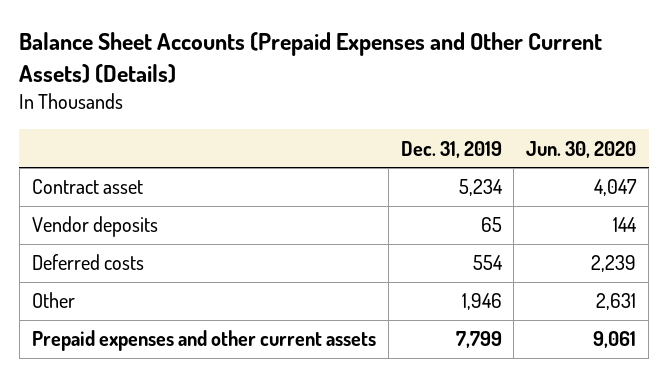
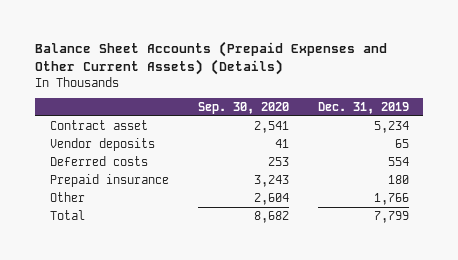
[526,140,637,158] Jun. 30, 2020 -> none
none -> [197,101,289,114] Sep. 30, 2020
none -> [49,173,169,187] Prepaid insurance
[461,293,502,311] 1,946 -> [373,192,409,205] 1,766
[31,330,376,352] Prepaid expenses and other current assets -> [49,209,85,220] Total

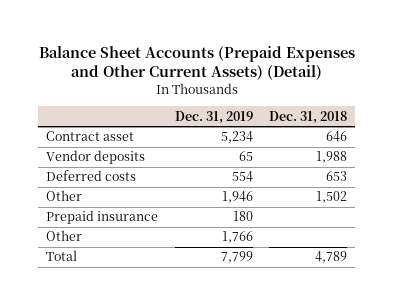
[35,41,388,76] Balance Sheet Accounts (Prepaid Expenses and Other Current Assets) (Details) -> [38,45,355,81] Balance Sheet Accounts (Prepaid Expenses and Other Current Assets) (Detail)
[197,101,289,114] Sep. 30, 2020 -> none
none -> [268,110,347,124] Dec. 31, 2018
none -> [46,190,83,202] Other

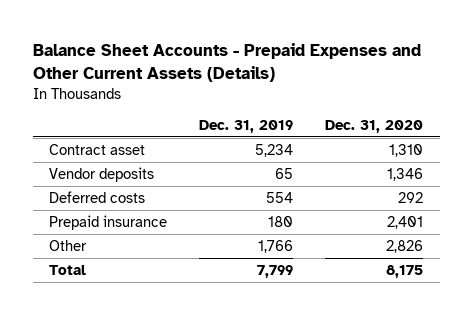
[38,45,355,81] Balance Sheet Accounts (Prepaid Expenses and Other Current Assets) (Detail) -> [33,42,422,82] Balance Sheet Accounts - Prepaid Expenses and Other Current Assets (Details)
[268,110,347,124] Dec. 31, 2018 -> none
none -> [325,120,424,134] Dec. 31, 2020
[46,190,83,202] Other -> none

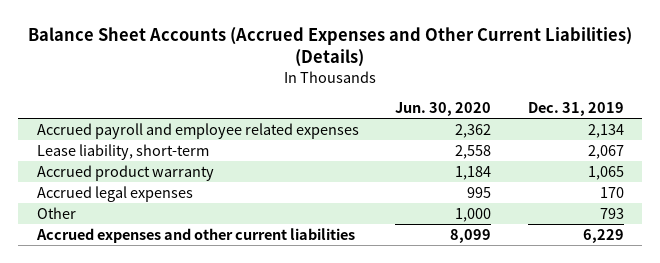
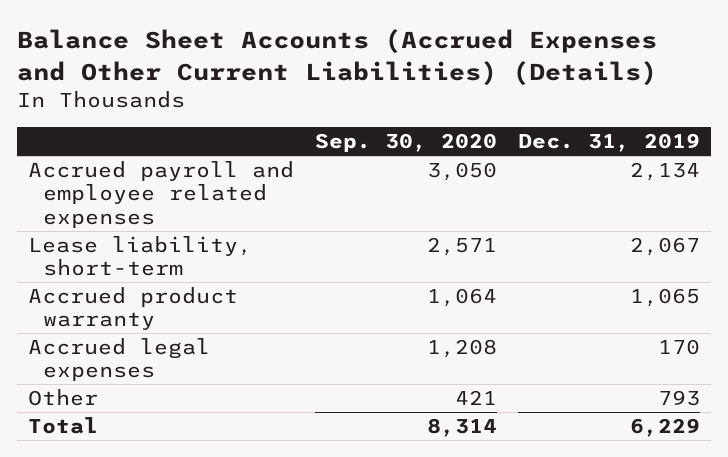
[395,101,492,116] Jun. 30, 2020 -> none
none -> [314,133,497,153] Sep. 30, 2020
[35,227,355,243] Accrued expenses and other current liabilities -> [27,417,98,435] Total

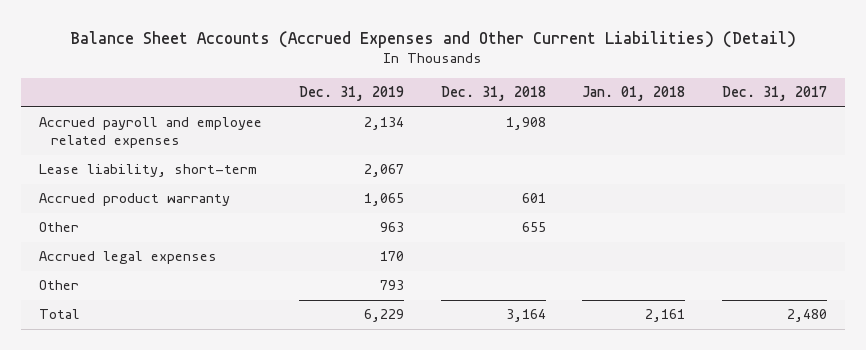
[17,29,658,86] Balance Sheet Accounts (Accrued Expenses and Other Current Liabilities) (Details) -> [70,30,797,48] Balance Sheet Accounts (Accrued Expenses and Other Current Liabilities) (Detail)
[314,133,497,153] Sep. 30, 2020 -> none
none -> [440,86,546,102] Dec. 31, 2018
none -> [582,86,686,102] Jan. 01, 2018
none -> [721,86,827,102] Dec. 31, 2017
none -> [39,222,80,233] Other

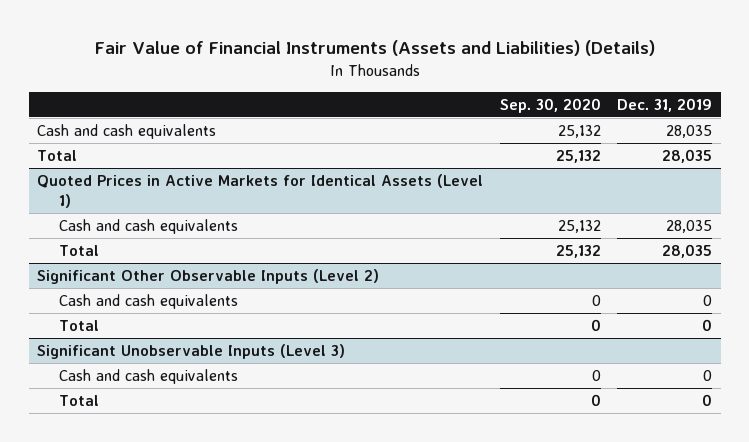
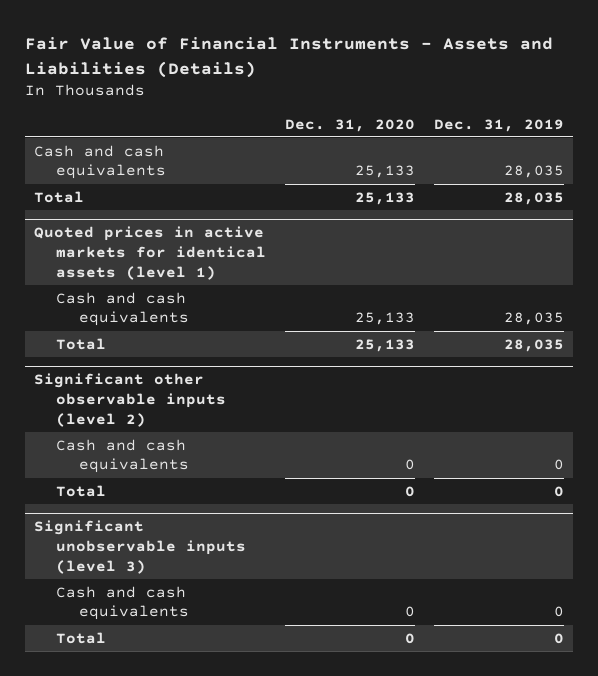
[94,39,655,56] Fair Value of Financial Instruments (Assets and Liabilities) (Details) -> [24,37,553,78] Fair Value of Financial Instruments - Assets and Liabilities (Details)
[499,97,601,113] Sep. 30, 2020 -> none
none -> [285,118,416,132] Dec. 31, 2020
[37,174,484,208] Quoted Prices in Active Markets for Identical Assets (Level 1) -> [34,226,267,280] Quoted prices in active markets for identical assets (level 1)
[37,269,380,285] Significant Other Observable Inputs (Level 2) -> [34,373,227,427] Significant other observable inputs (level 2)
[37,344,346,360] Significant Unobservable Inputs (Level 3) -> [34,520,247,574] Significant unobservable inputs (level 3)

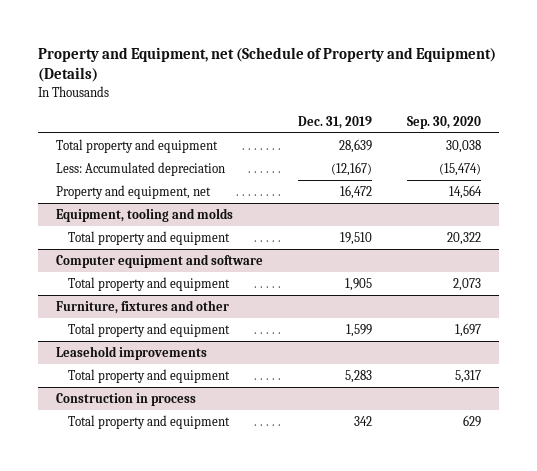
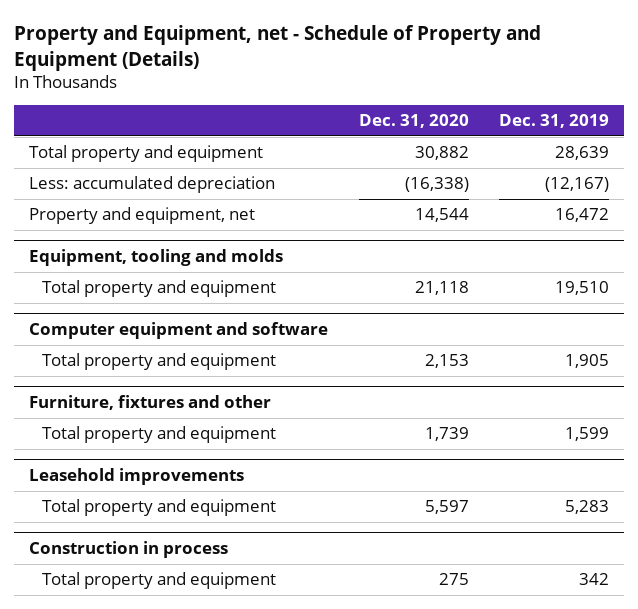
[38,46,497,83] Property and Equipment, net (Schedule of Property and Equipment) (Details) -> [13,24,541,71] Property and Equipment, net - Schedule of Property and Equipment (Details)
[407,115,482,129] Sep. 30, 2020 -> none
none -> [358,113,469,128] Dec. 31, 2020
[55,161,225,176] Less: Accumulated depreciation -> [29,176,276,194] Less: accumulated depreciation

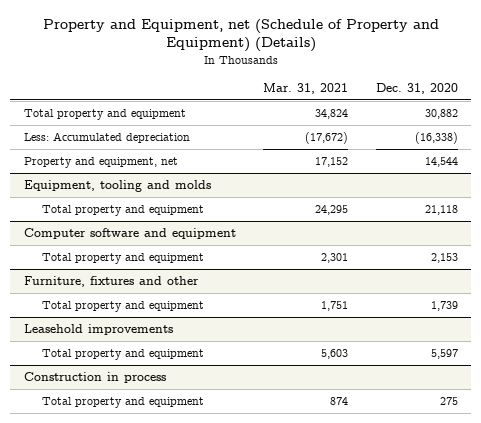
[13,24,541,71] Property and Equipment, net - Schedule of Property and Equipment (Details) -> [42,18,439,53] Property and Equipment, net (Schedule of Property and Equipment) (Details)
[498,113,609,128] Dec. 31, 2019 -> none
none -> [263,83,349,95] Mar. 31, 2021
[29,176,276,194] Less: accumulated depreciation -> [23,132,190,144] Less: Accumulated depreciation
[29,322,329,340] Computer equipment and software -> [23,228,236,240] Computer software and equipment

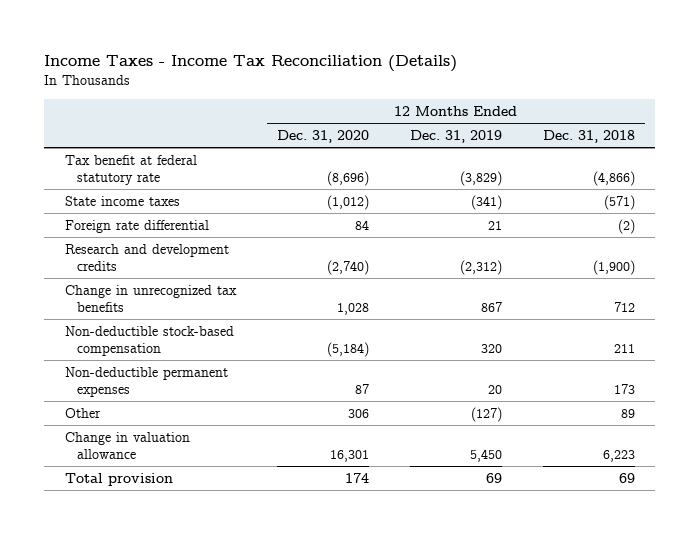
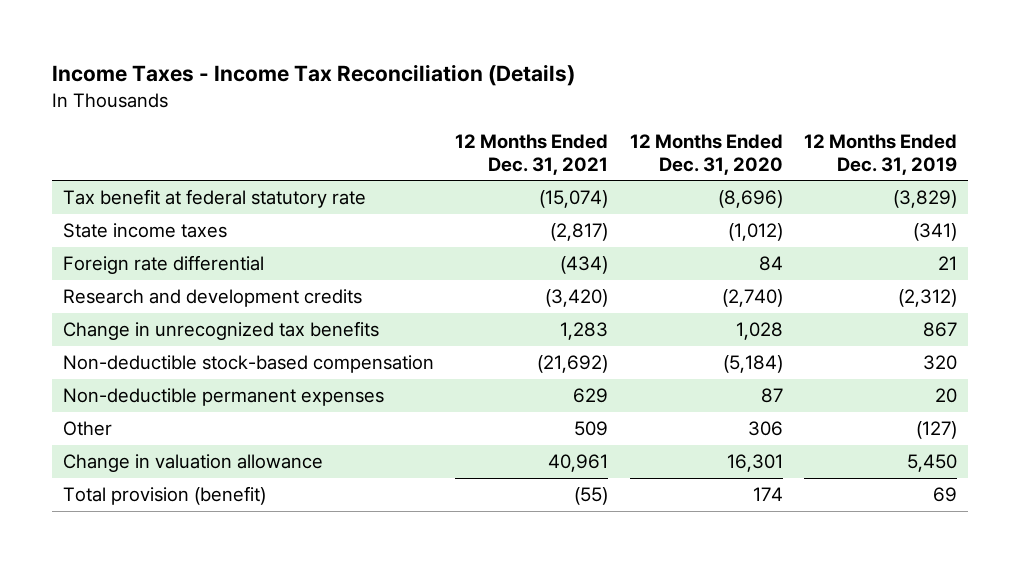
[542,129,635,143] Dec. 31, 2018 -> none
none -> [455,134,609,175] 12 Months Ended Dec. 31, 2021
[64,472,173,486] Total provision -> [62,485,266,505] Total provision (benefit)

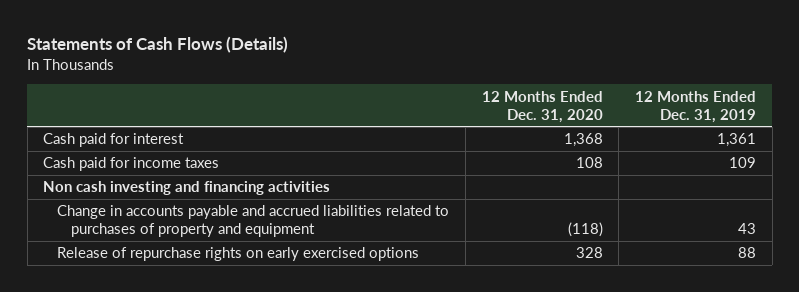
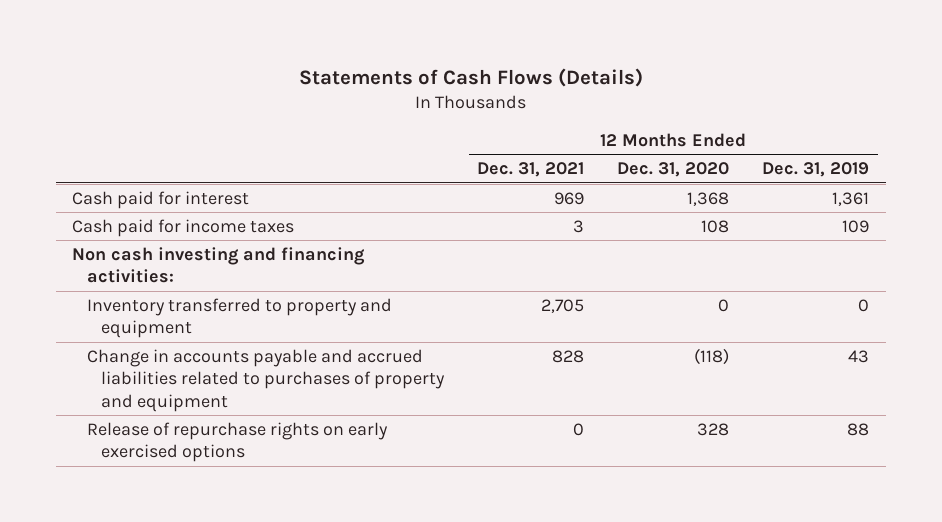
none -> [476,162,584,178] Dec. 31, 2021
[43,181,331,196] Non cash investing and financing activities -> [72,246,366,284] Non cash investing and financing activities:
none -> [86,297,392,339] Inventory transferred to property and equipment

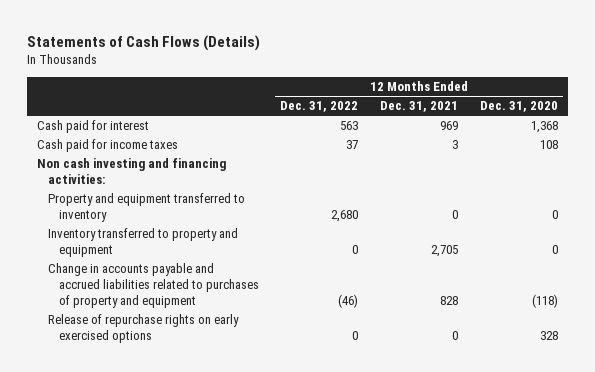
[762,162,870,178] Dec. 31, 2019 -> none
none -> [280,101,359,113] Dec. 31, 2022
none -> [48,193,246,223] Property and equipment transferred to inventory

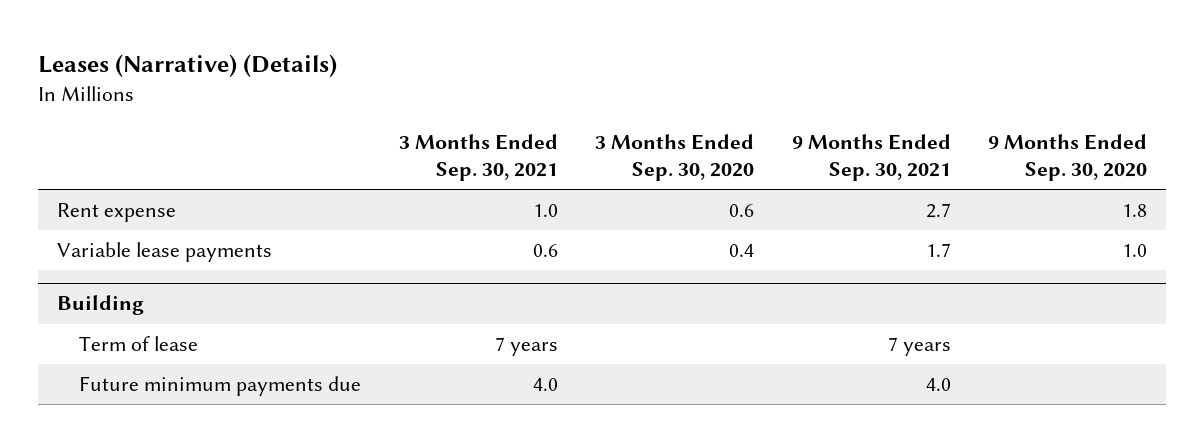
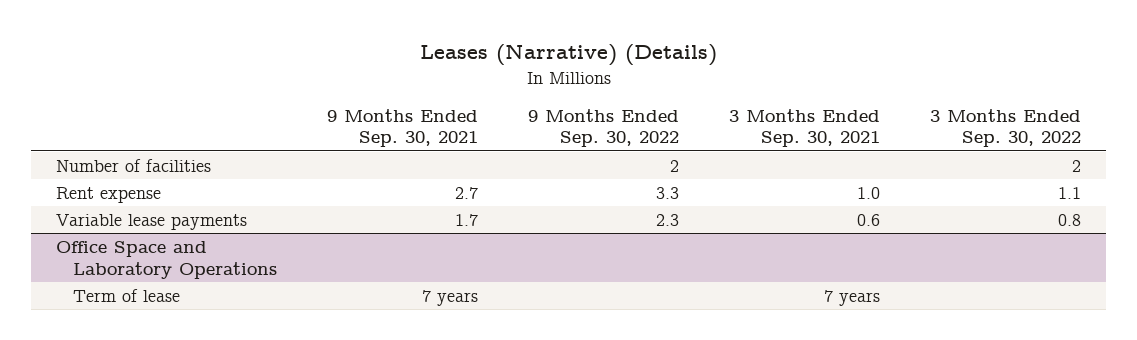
[595,134,755,181] 3 Months Ended Sep. 30, 2020 -> none
[988,134,1148,181] 9 Months Ended Sep. 30, 2020 -> none
none -> [528,108,680,148] 9 Months Ended Sep. 30, 2022
none -> [930,108,1082,148] 3 Months Ended Sep. 30, 2022
none -> [55,158,211,172] Number of facilities
[57,295,145,316] Building -> [55,240,278,279] Office Space and Laboratory Operations
[79,376,362,397] Future minimum payments due -> none

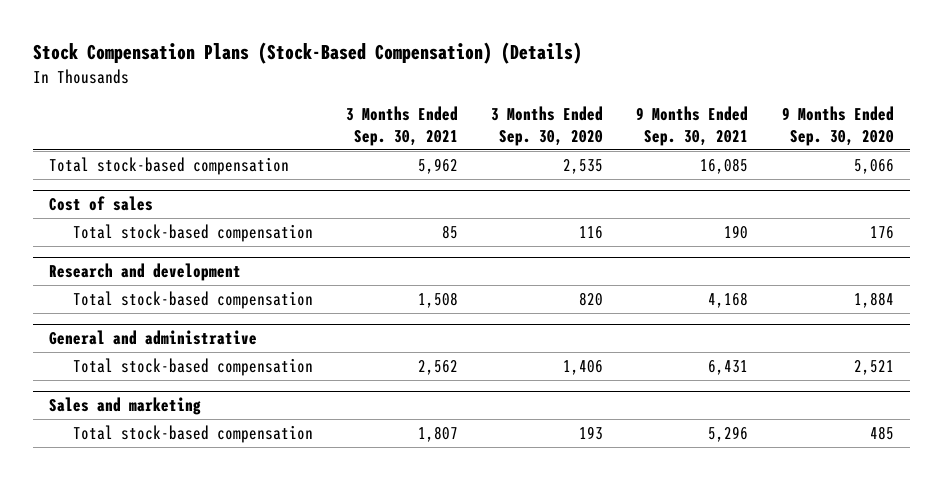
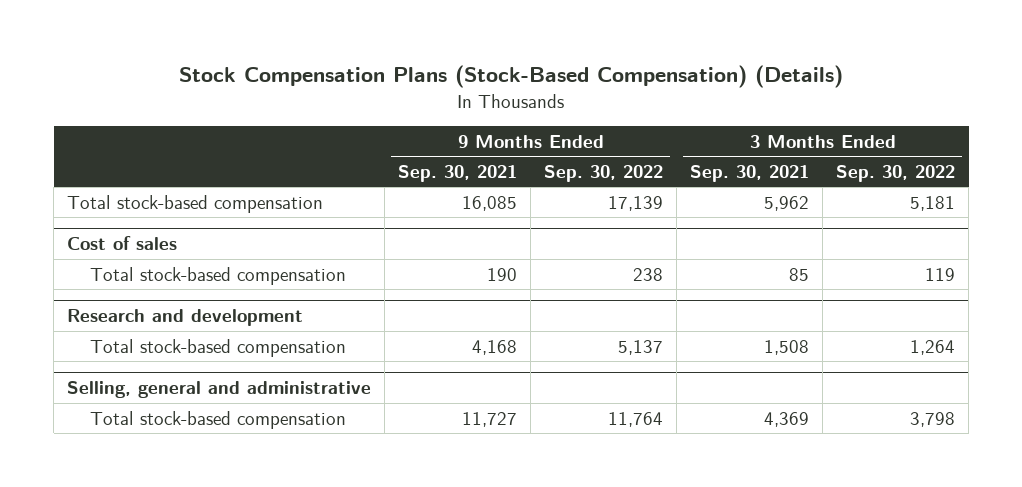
[491,105,604,146] 3 Months Ended Sep. 30, 2020 -> none
[781,105,894,146] 9 Months Ended Sep. 30, 2020 -> none
none -> [544,164,664,182] Sep. 30, 2022
none -> [836,164,956,182] Sep. 30, 2022
[49,396,202,415] Sales and marketing -> none
[72,424,313,443] Total stock-based compensation -> none
[49,329,258,345] General and administrative -> [67,381,372,399] Selling, general and administrative
[417,359,458,375] 2,562 -> [764,411,810,427] 4,369
[708,359,749,375] 6,431 -> [462,411,518,427] 11,727

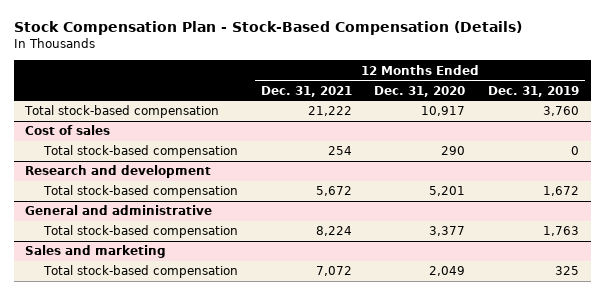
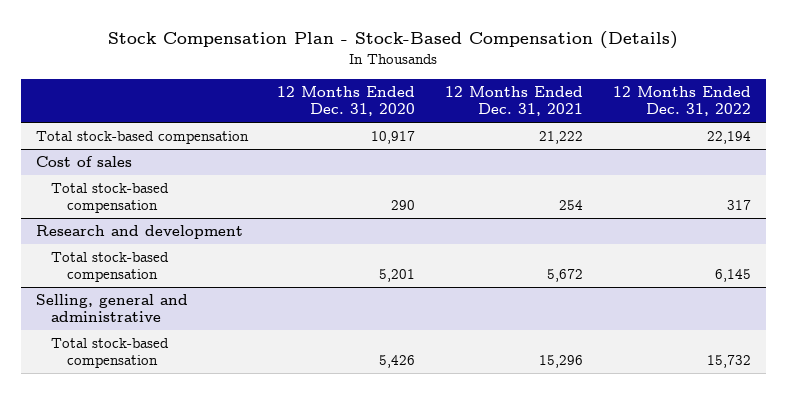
[488,85,580,97] Dec. 31, 2019 -> none
none -> [612,86,751,117] 12 Months Ended Dec. 31, 2022
[25,245,167,259] Sales and marketing -> none
[43,265,239,279] Total stock-based compensation -> none
[25,205,213,216] General and administrative -> [35,294,188,323] Selling, general and administrative
[315,226,352,237] 8,224 -> [539,355,584,369] 15,296
[429,226,466,237] 3,377 -> [379,355,416,369] 5,426

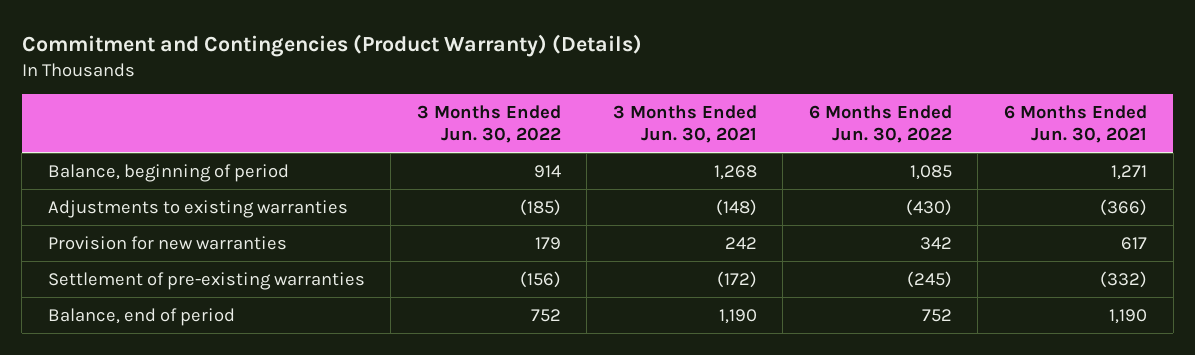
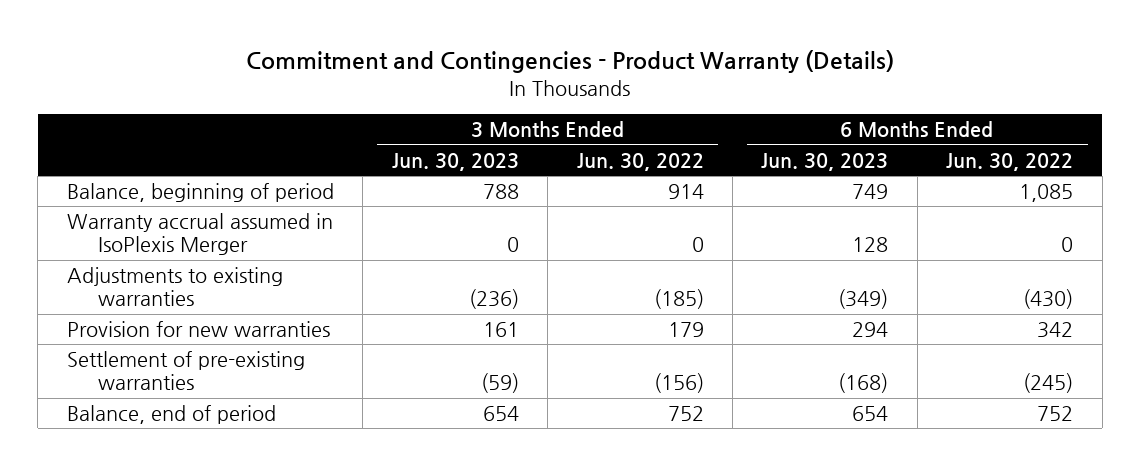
[21,33,642,57] Commitment and Contingencies (Product Warranty) (Details) -> [246,50,895,74] Commitment and Contingencies - Product Warranty (Details)
[612,105,757,144] 3 Months Ended Jun. 30, 2021 -> none
[1003,105,1147,144] 6 Months Ended Jun. 30, 2021 -> none
none -> [391,152,519,171] Jun. 30, 2023
none -> [761,152,889,171] Jun. 30, 2023
none -> [66,213,333,256] Warranty accrual assumed in IsoPlexis Merger

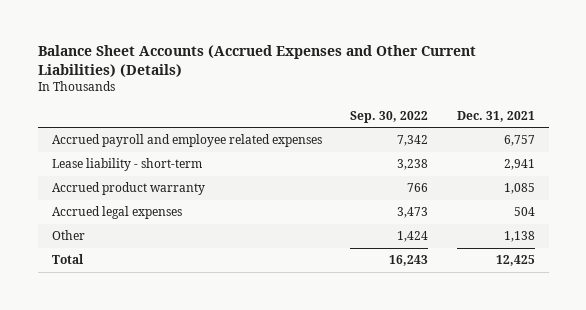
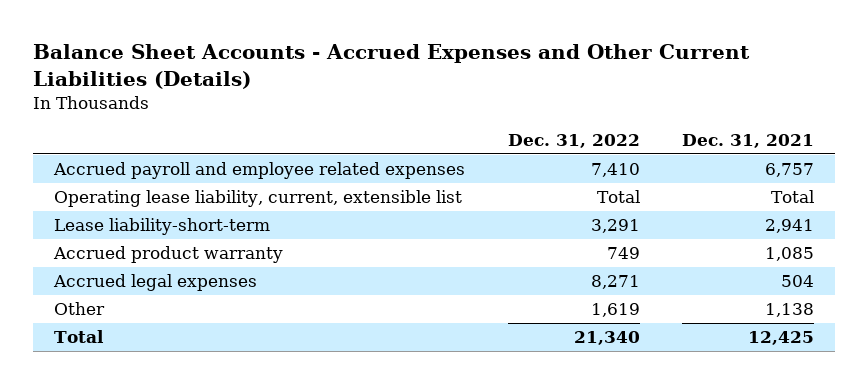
[37,45,476,78] Balance Sheet Accounts (Accrued Expenses and Other Current Liabilities) (Details) -> [32,44,750,89] Balance Sheet Accounts - Accrued Expenses and Other Current Liabilities (Details)
[350,110,429,123] Sep. 30, 2022 -> none
none -> [507,133,640,148] Dec. 31, 2022
none -> [53,190,462,208] Operating lease liability, current, extensible list
[51,158,202,172] Lease liability - short-term -> [53,218,270,236] Lease liability-short-term

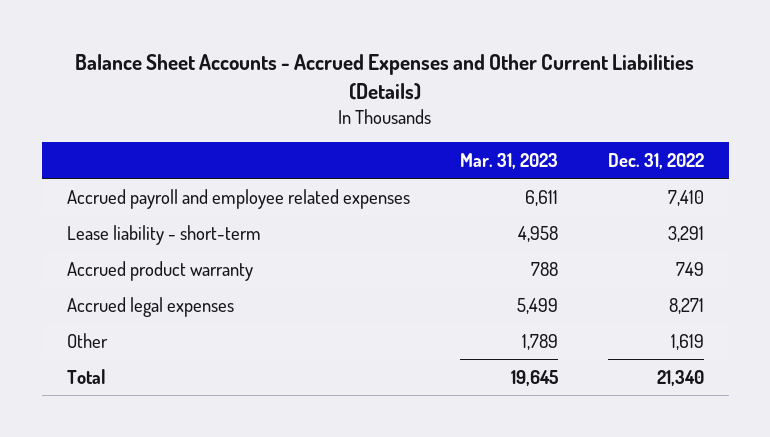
[682,133,815,148] Dec. 31, 2021 -> none
none -> [459,153,558,170] Mar. 31, 2023
[53,190,462,208] Operating lease liability, current, extensible list -> none
[53,218,270,236] Lease liability-short-term -> [66,224,261,245] Lease liability - short-term

